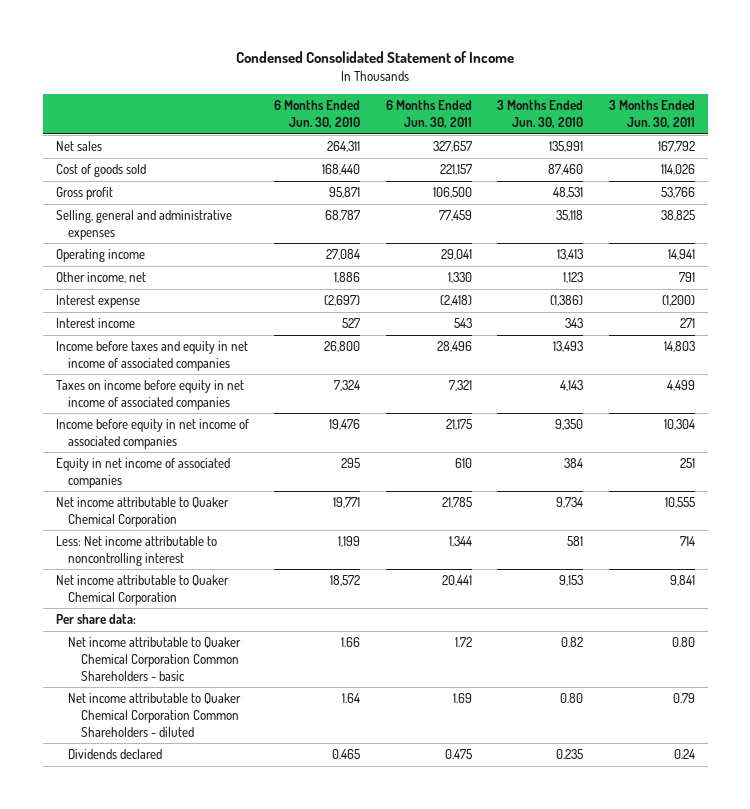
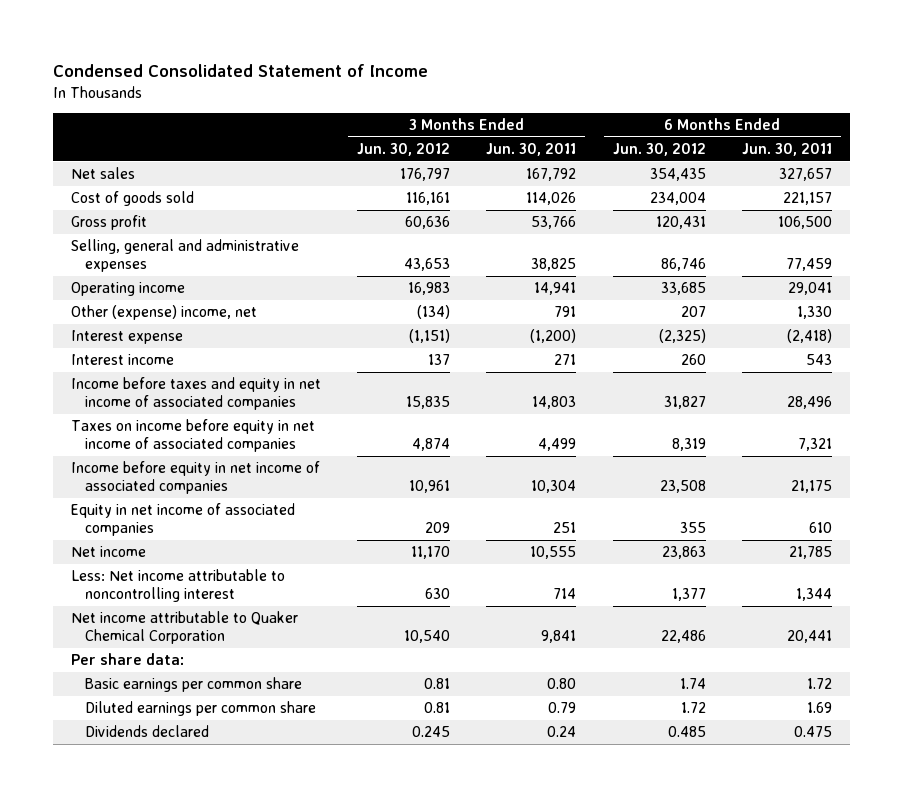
[274,100,361,129] 6 Months Ended Jun. 30, 2010 -> none
[497,100,584,129] 3 Months Ended Jun. 30, 2010 -> none
none -> [357,142,451,156] Jun. 30, 2012
none -> [612,142,706,156] Jun. 30, 2012
[55,272,146,284] Other income, net -> [71,305,258,321] Other (expense) income, net
[55,497,229,527] Net income attributable to Quaker Chemical Corporation -> [71,546,147,558] Net income
[68,637,242,681] Net income attributable to Quaker Chemical Corporation Common Shareholders - basic -> [85,677,303,693] Basic earnings per common share
[68,693,242,737] Net income attributable to Quaker Chemical Corporation Common Shareholders - diluted -> [85,701,317,717] Diluted earnings per common share

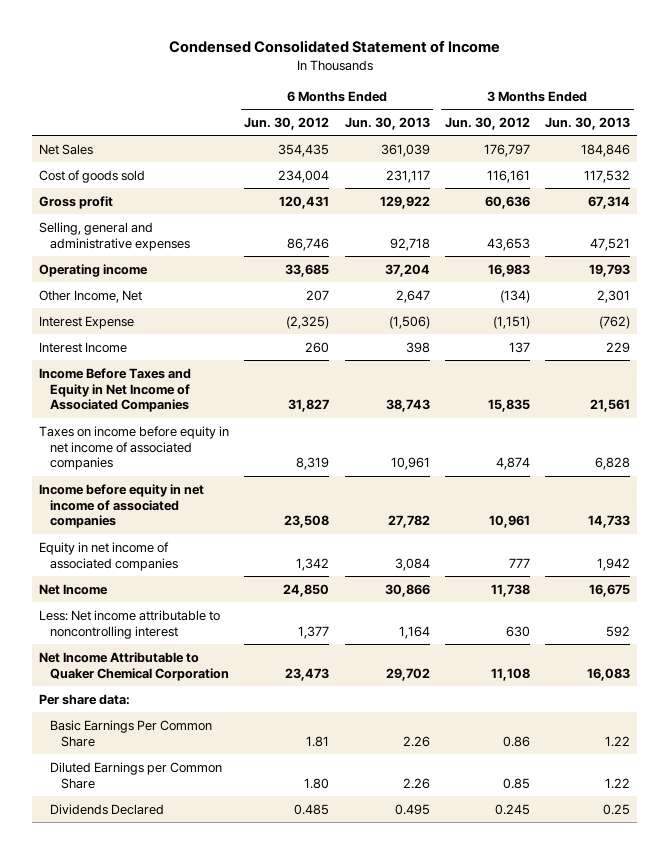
[486,142,577,156] Jun. 30, 2011 -> none
[741,142,832,156] Jun. 30, 2011 -> none
none -> [344,116,430,130] Jun. 30, 2013
none -> [544,116,630,130] Jun. 30, 2013
[71,167,136,180] Net sales -> [39,143,94,155] Net Sales
[71,305,258,321] Other (expense) income, net -> [39,289,143,303] Other Income, Net
[71,330,184,345] Interest expense -> [39,315,135,329] Interest Expense
[71,354,175,366] Interest income -> [39,341,128,353] Interest Income
[71,377,322,411] Income before taxes and equity in net income of associated companies -> [39,367,192,413] Income Before Taxes and Equity in Net Income of Associated Companies
[425,522,451,534] 209 -> [508,557,530,568] 777
[679,522,706,534] 355 -> [296,557,330,571] 1,342
[71,546,147,558] Net income -> [39,583,109,595] Net Income
[411,546,451,560] 11,170 -> [490,583,530,597] 11,738
[661,546,706,560] 23,863 -> [283,583,330,597] 24,850
[71,611,299,645] Net income attributable to Quaker Chemical Corporation -> [39,651,230,681] Net Income Attributable to Quaker Chemical Corporation
[404,630,451,644] 10,540 -> [490,667,530,681] 11,108
[660,630,706,644] 22,486 -> [285,667,330,681] 23,473
[85,677,303,693] Basic earnings per common share -> [50,719,213,747] Basic Earnings Per Common Share
[424,678,451,690] 0.81 -> [502,735,530,747] 0.86
[679,678,706,690] 1.74 -> [306,735,330,747] 1.81
[85,701,317,717] Diluted earnings per common share -> [50,761,223,789] Diluted Earnings per Common Share
[424,702,451,714] 0.81 -> [502,777,530,789] 0.85
[680,702,706,714] 1.72 -> [304,777,330,789] 1.80
[85,725,210,738] Dividends declared -> [50,803,165,815] Dividends Declared

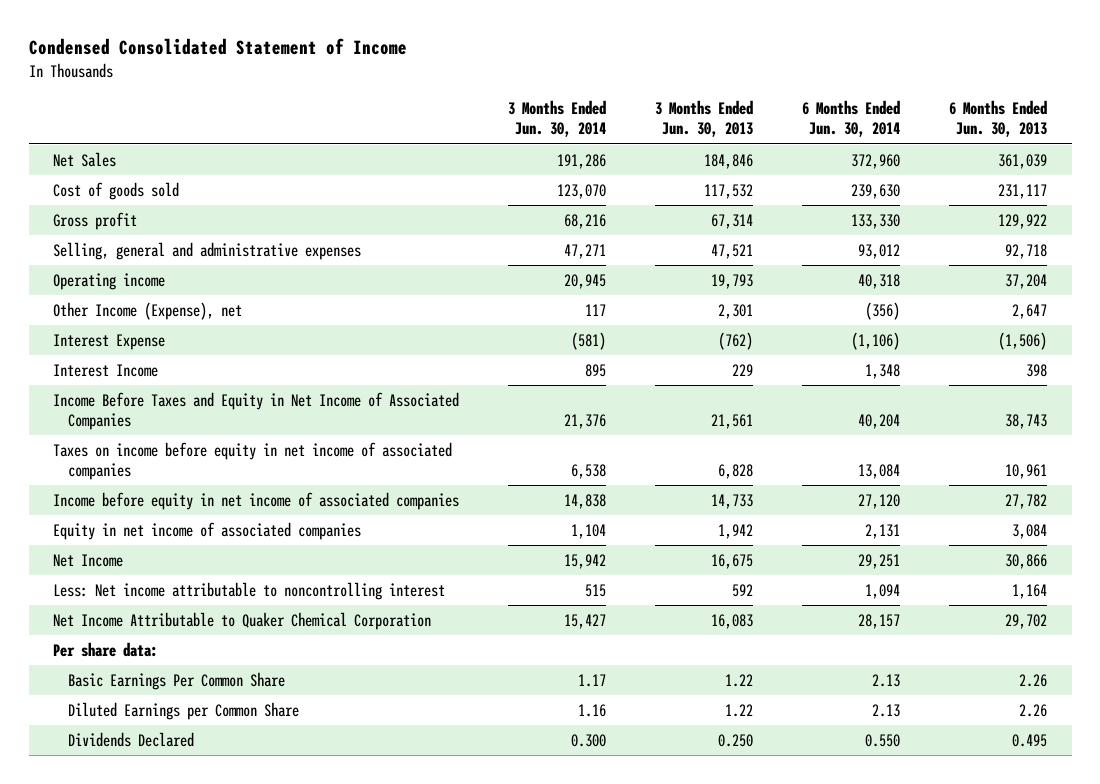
[244,116,330,130] Jun. 30, 2012 -> none
[444,116,530,130] Jun. 30, 2012 -> none
none -> [508,100,607,138] 3 Months Ended Jun. 30, 2014
none -> [802,100,901,138] 6 Months Ended Jun. 30, 2014
[39,289,143,303] Other Income, Net -> [53,301,243,320] Other Income (Expense), net
[602,803,630,815] 0.25 -> [718,733,754,747] 0.250

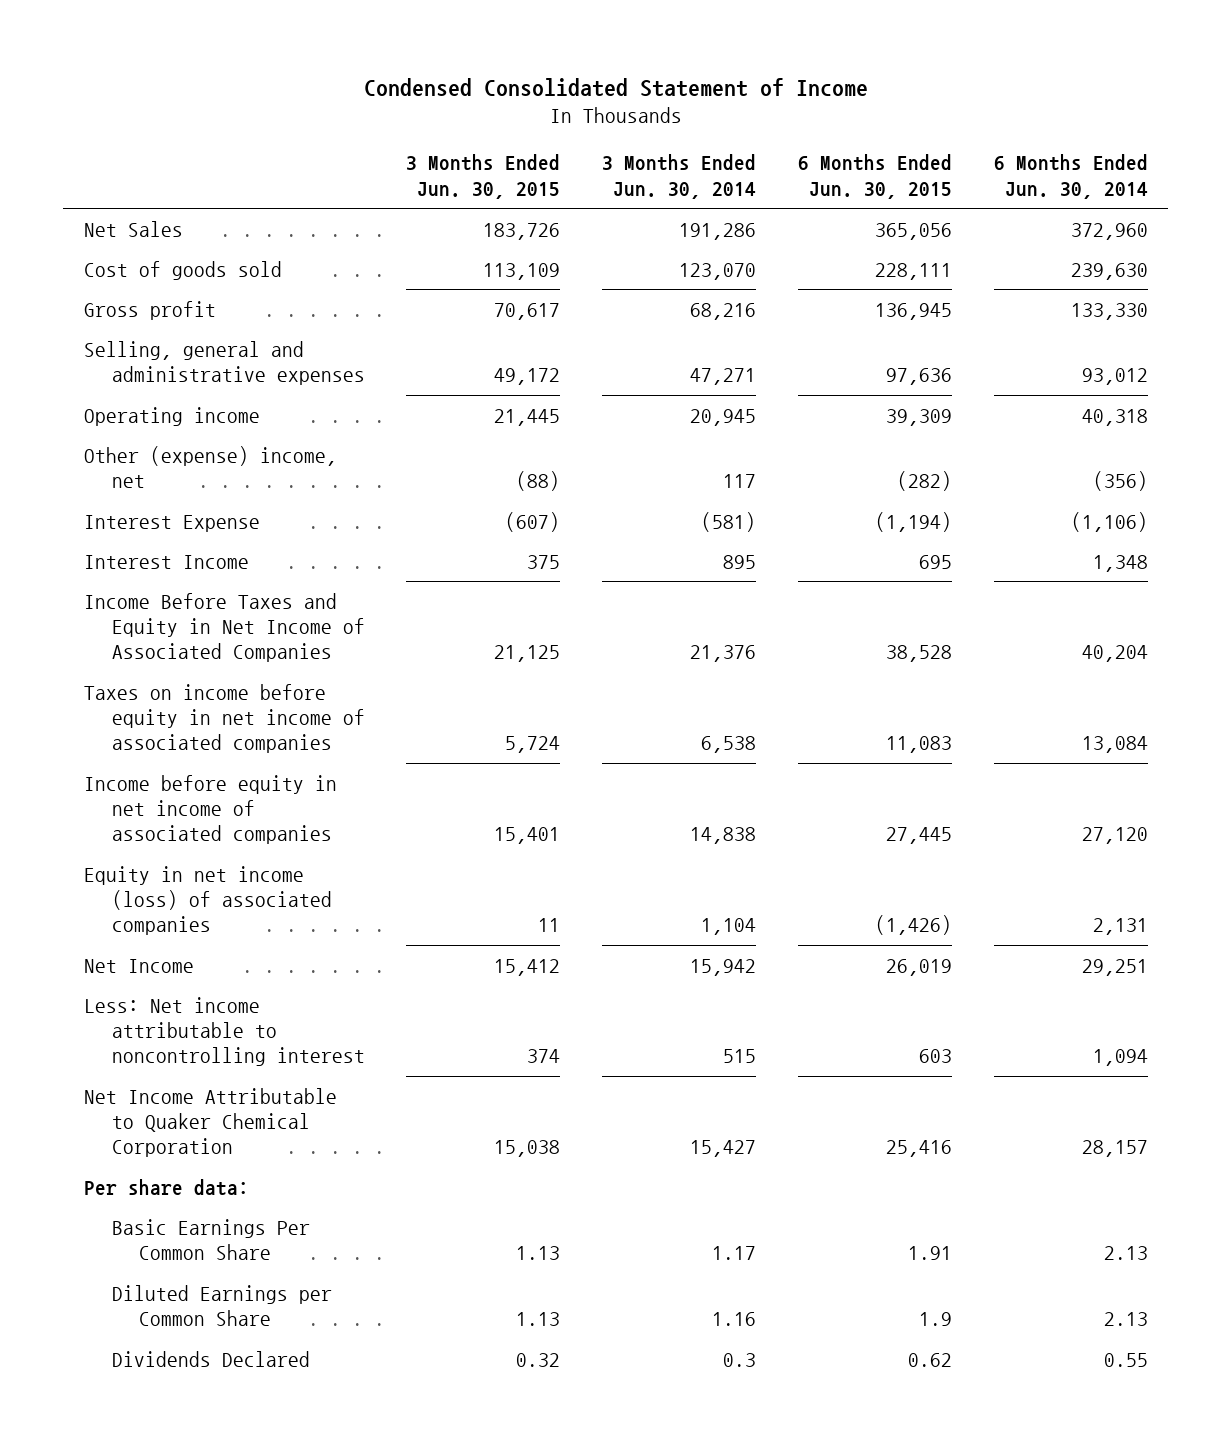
[655,100,754,138] 3 Months Ended Jun. 30, 2013 -> none
[949,100,1048,138] 6 Months Ended Jun. 30, 2013 -> none
none -> [406,154,561,199] 3 Months Ended Jun. 30, 2015
none -> [797,154,952,199] 6 Months Ended Jun. 30, 2015
[53,301,243,320] Other Income (Expense), net -> [83,445,337,489] Other (expense) income, net
[53,521,362,540] Equity in net income of associated companies -> [83,865,332,936] Equity in net income (loss) of associated companies
[571,733,607,747] 0.300 -> [723,1352,757,1367] 0.3
[865,733,901,747] 0.550 -> [1103,1352,1148,1367] 0.55

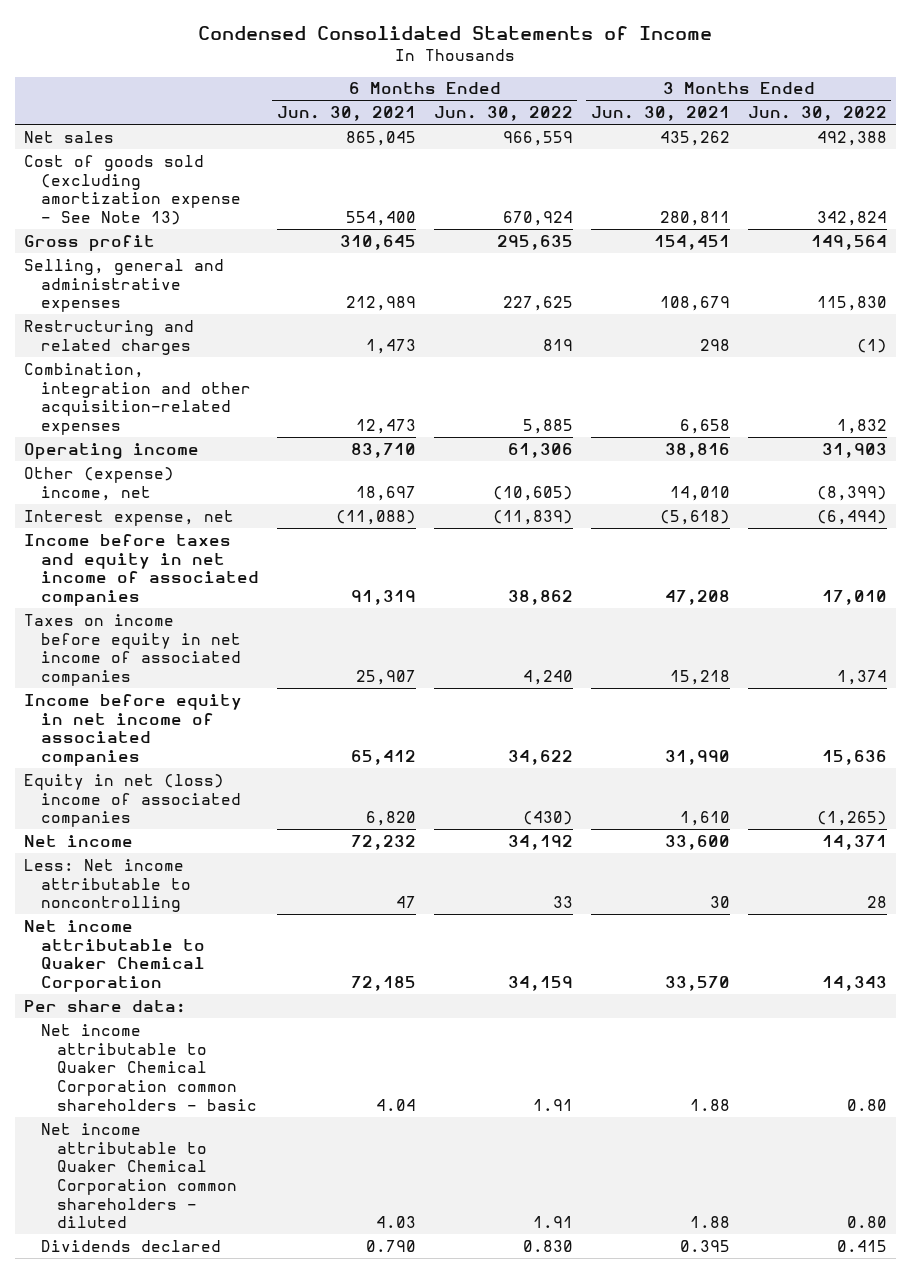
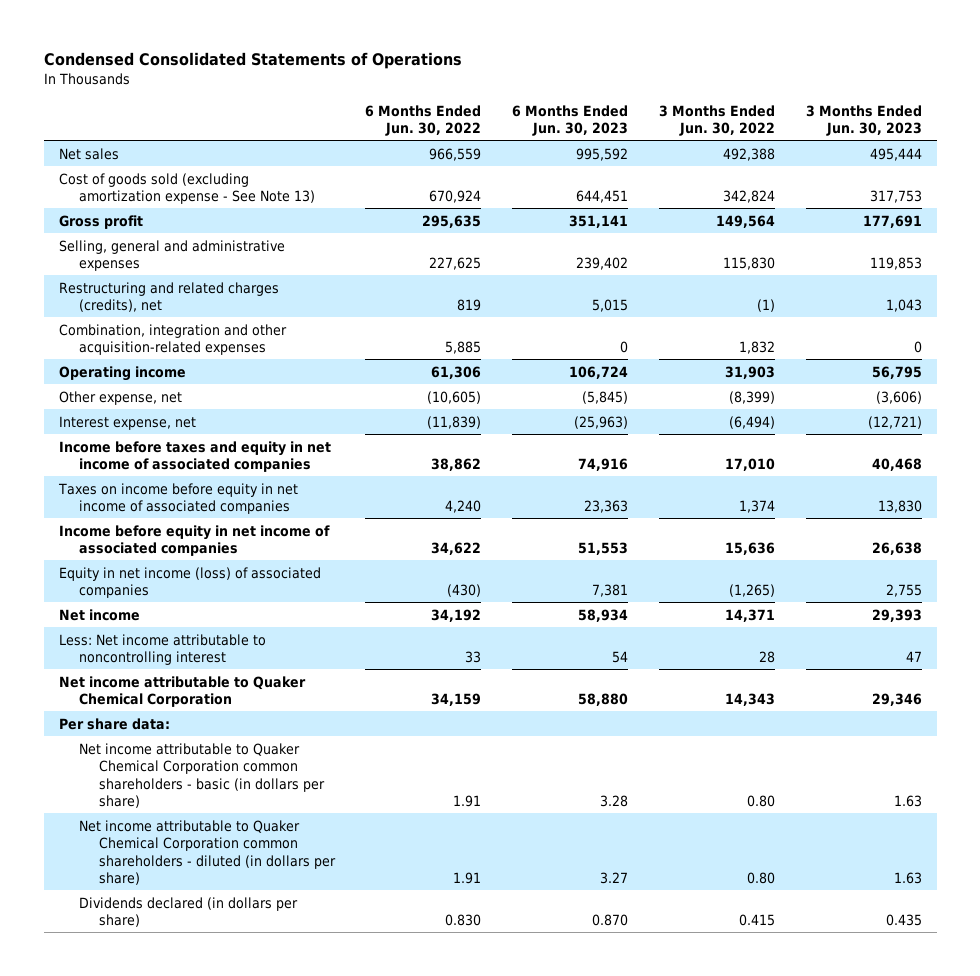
[198,25,713,40] Condensed Consolidated Statements of Income -> [43,52,462,70] Condensed Consolidated Statements of Operations
[276,106,416,122] Jun. 30, 2021 -> none
[590,106,730,122] Jun. 30, 2021 -> none
none -> [512,104,629,137] 6 Months Ended Jun. 30, 2023
none -> [805,104,922,137] 3 Months Ended Jun. 30, 2023
[24,319,195,355] Restructuring and related charges -> [58,281,279,313] Restructuring and related charges (credits), net
[24,466,175,501] Other (expense) income, net -> [58,390,182,405] Other expense, net
[24,773,241,828] Equity in net (loss) income of associated companies -> [58,566,321,599] Equity in net income (loss) of associated companies
[24,858,191,913] Less: Net income attributable to noncontrolling -> [58,633,266,666] Less: Net income attributable to noncontrolling interest
[40,1023,258,1111] Net income attributable to Quaker Chemical Corporation common shareholders - basic -> [78,742,325,808] Net income attributable to Quaker Chemical Corporation common shareholders - basic (in dollars per share)
[40,1122,238,1229] Net income attributable to Quaker Chemical Corporation common shareholders - diluted -> [78,819,336,885] Net income attributable to Quaker Chemical Corporation common shareholders - diluted (in dollars per share)
[40,1239,221,1252] Dividends declared -> [78,896,298,928] Dividends declared (in dollars per share)

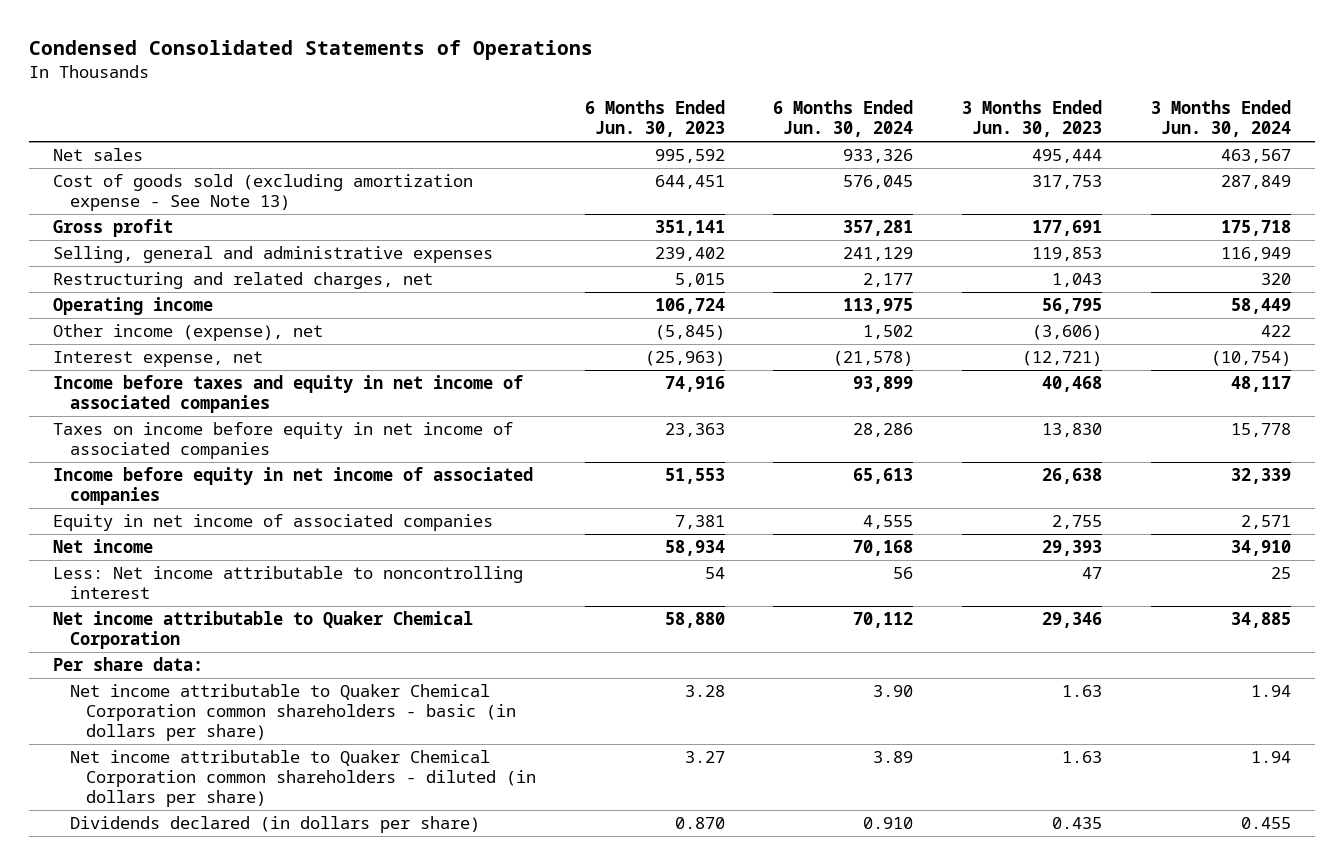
[365,104,482,137] 6 Months Ended Jun. 30, 2022 -> none
[658,104,775,137] 3 Months Ended Jun. 30, 2022 -> none
none -> [773,100,914,138] 6 Months Ended Jun. 30, 2024
none -> [1150,100,1291,138] 3 Months Ended Jun. 30, 2024
[58,323,287,356] Combination, integration and other acquisition-related expenses -> none
[58,281,279,313] Restructuring and related charges (credits), net -> [53,272,434,290] Restructuring and related charges, net
[58,390,182,405] Other expense, net -> [53,324,324,342] Other income (expense), net
[58,566,321,599] Equity in net income (loss) of associated companies -> [53,514,494,532] Equity in net income of associated companies

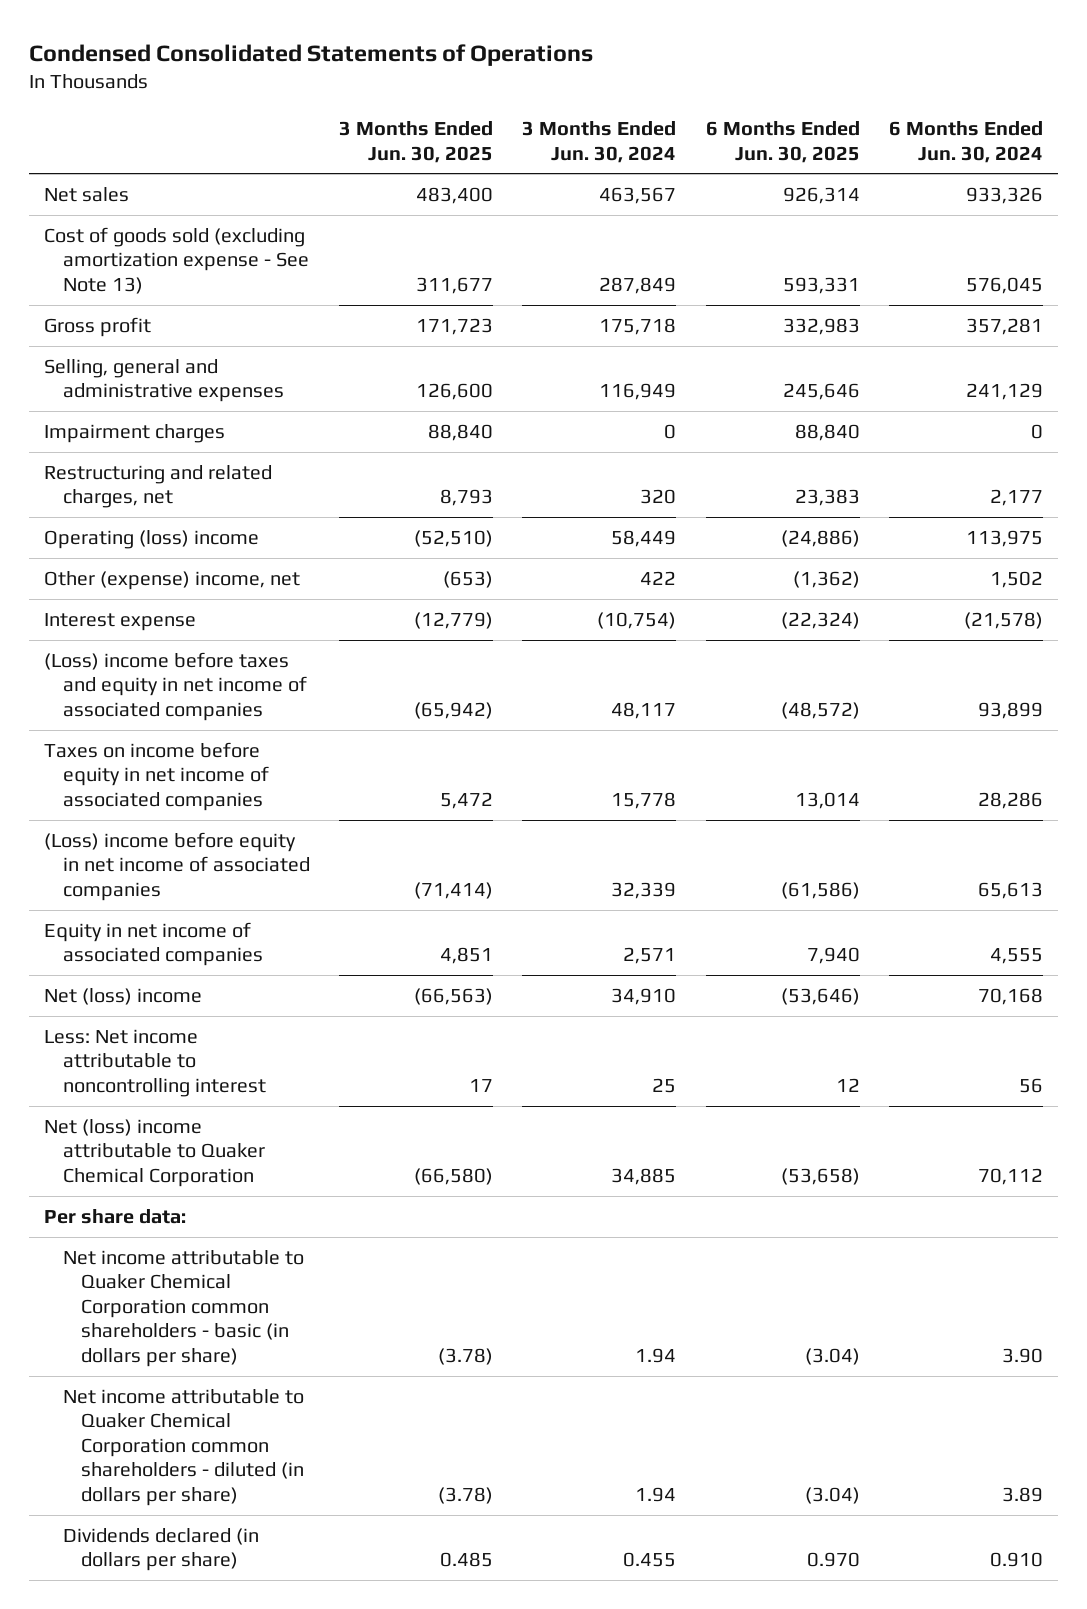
[584,100,725,138] 6 Months Ended Jun. 30, 2023 -> none
[962,100,1103,138] 3 Months Ended Jun. 30, 2023 -> none
none -> [338,121,493,163] 3 Months Ended Jun. 30, 2025
none -> [705,121,860,163] 6 Months Ended Jun. 30, 2025
none -> [43,423,225,443] Impairment charges
[53,297,214,316] Operating income -> [43,529,259,549] Operating (loss) income
[53,324,324,342] Other income (expense), net -> [43,570,300,590] Other (expense) income, net
[53,351,264,368] Interest expense, net -> [43,612,196,631] Interest expense
[53,375,524,414] Income before taxes and equity in net income of associated companies -> [43,651,307,721] (Loss) income before taxes and equity in net income of associated companies
[53,467,534,506] Income before equity in net income of associated companies -> [43,831,310,901] (Loss) income before equity in net income of associated companies
[53,539,154,554] Net income -> [43,987,202,1005] Net (loss) income
[53,611,474,650] Net income attributable to Quaker Chemical Corporation -> [43,1118,265,1187] Net (loss) income attributable to Quaker Chemical Corporation

